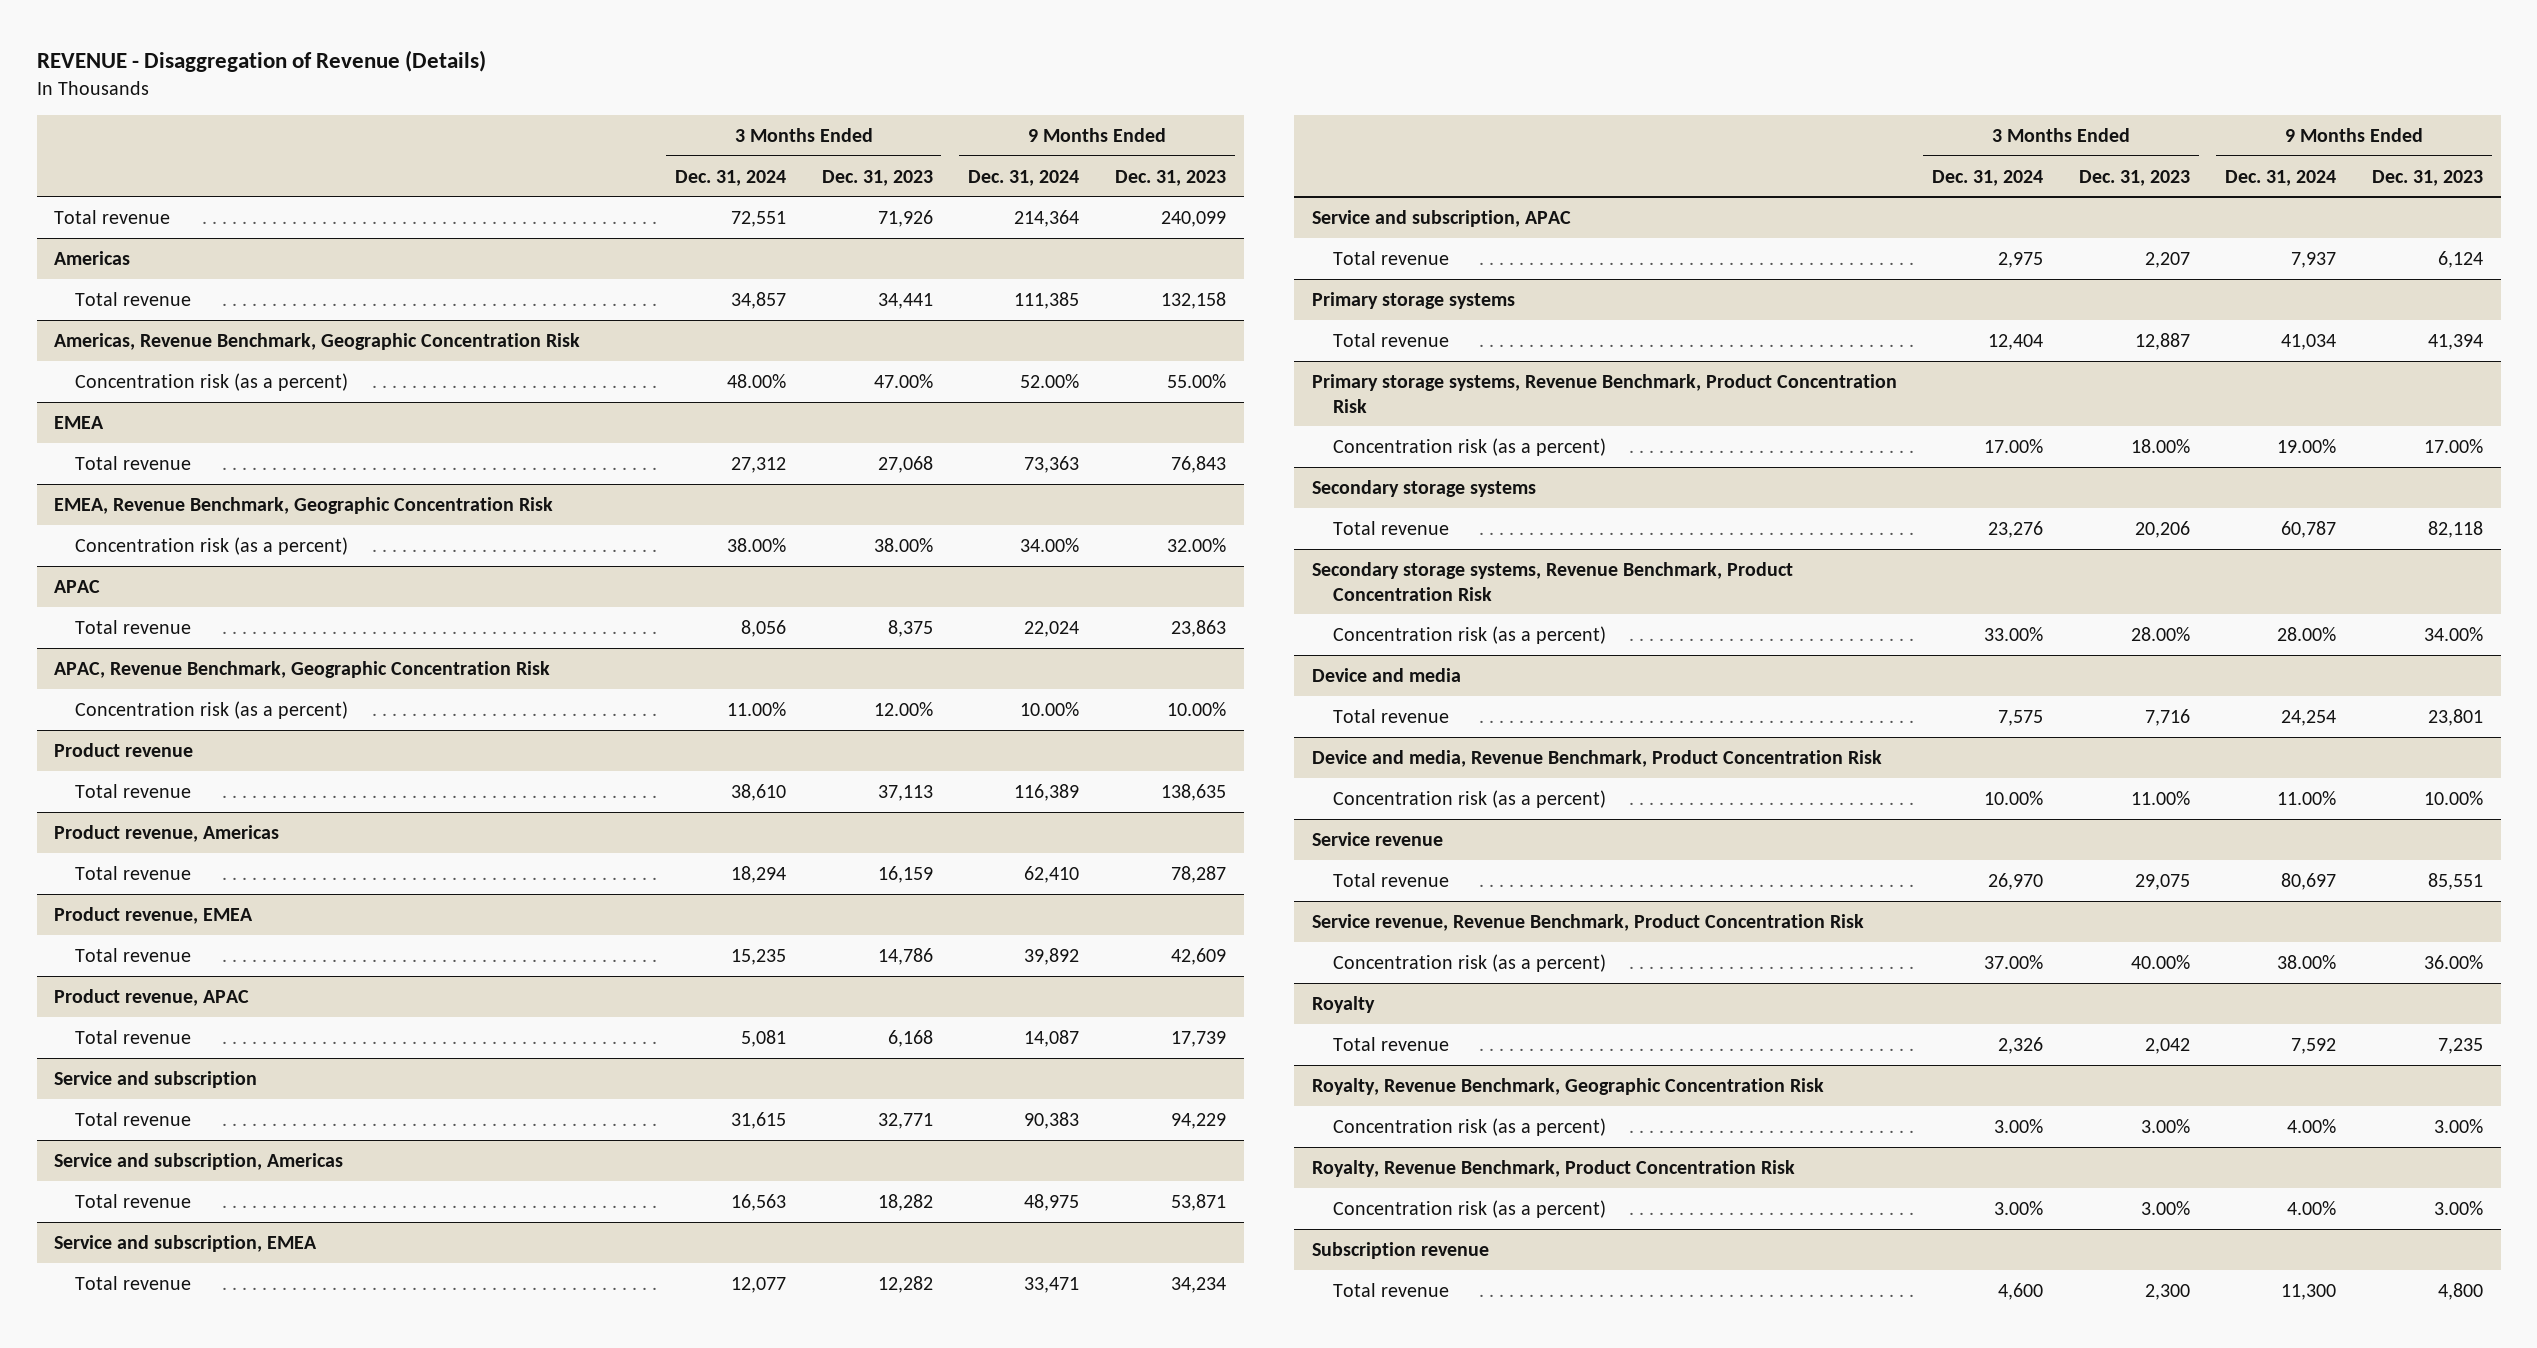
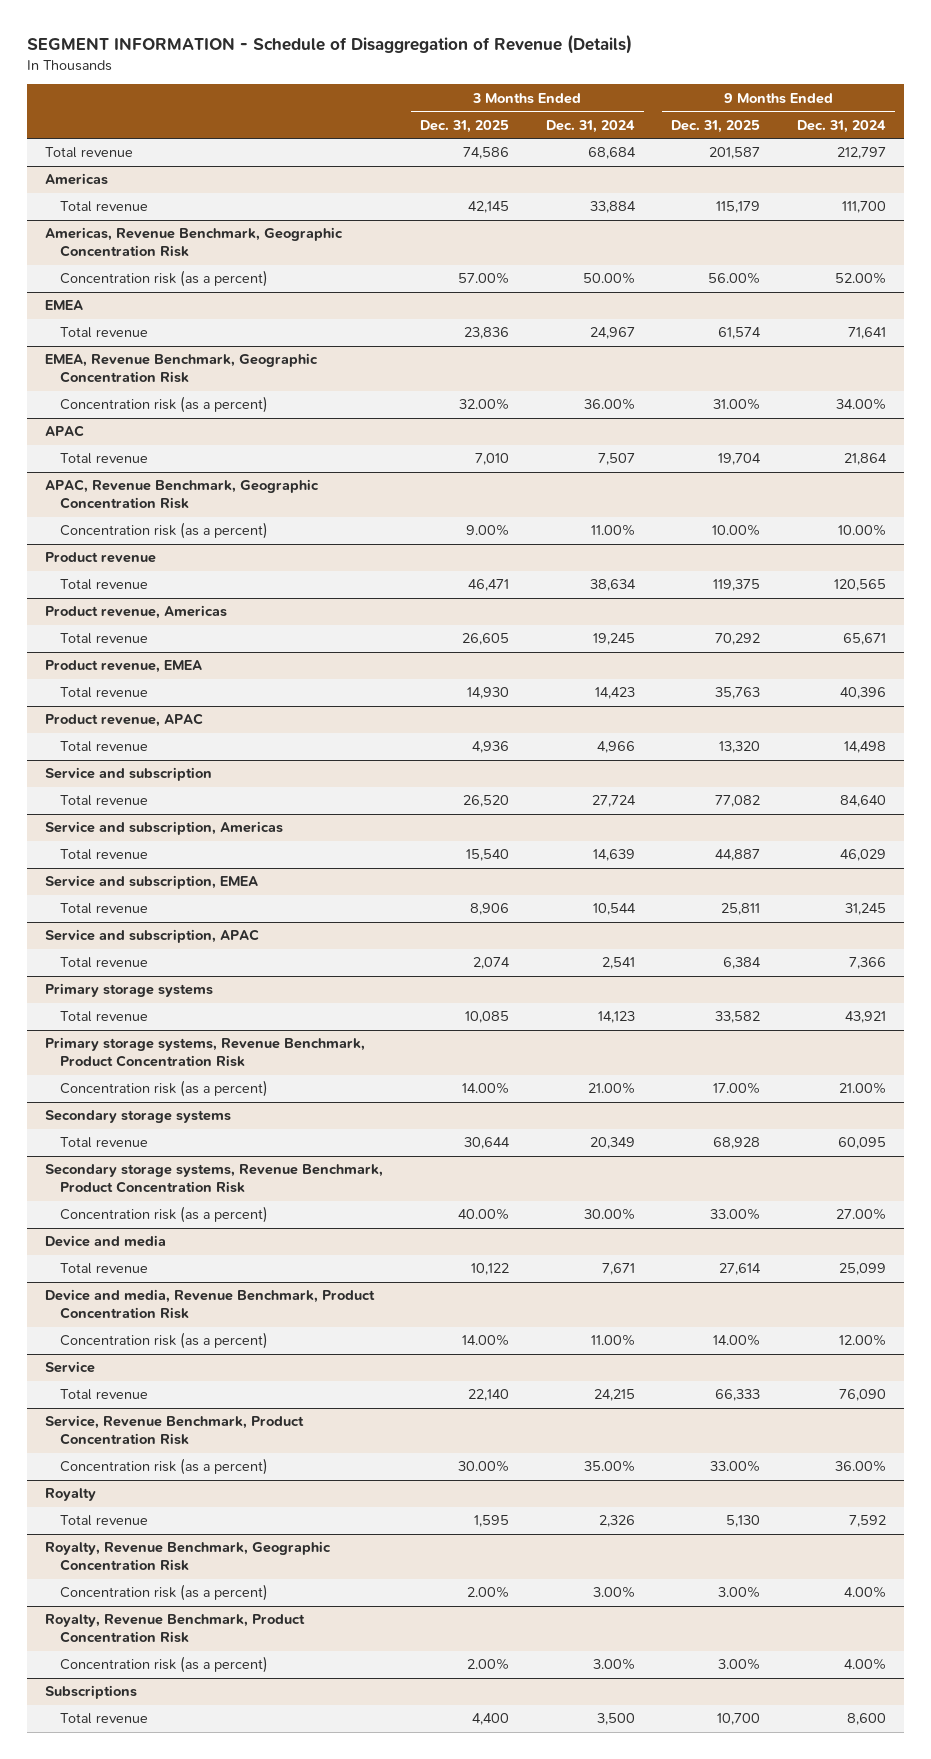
[36,49,486,72] REVENUE - Disaggregation of Revenue (Details) -> [27,33,633,54] SEGMENT INFORMATION - Schedule of Disaggregation of Revenue (Details)
[821,169,933,186] Dec. 31, 2023 -> none
[1114,169,1226,186] Dec. 31, 2023 -> none
none -> [420,119,510,133] Dec. 31, 2025
none -> [671,119,761,133] Dec. 31, 2025
[730,210,786,227] 72,551 -> [587,147,636,160] 68,684
[1014,209,1080,227] 214,364 -> [836,147,886,160] 212,797
[730,291,786,309] 34,857 -> [589,201,636,214] 33,884
[1014,291,1080,309] 111,385 -> [841,201,886,214] 111,700
[726,373,786,388] 48.00% -> [582,272,635,285] 50.00%
[730,456,786,473] 27,312 -> [589,327,635,340] 24,967
[1024,455,1080,473] 73,363 -> [847,327,886,340] 71,641
[726,537,786,552] 38.00% -> [583,398,635,411] 36.00%
[740,619,786,637] 8,056 -> [597,453,635,466] 7,507
[1024,620,1080,637] 22,024 -> [843,453,887,466] 21,864
[730,783,786,801] 38,610 -> [589,579,636,592] 38,634
[1014,783,1080,801] 116,389 -> [833,579,886,592] 120,565
[730,865,786,883] 18,294 -> [592,633,635,646] 19,245
[1024,865,1080,883] 62,410 -> [842,633,886,646] 65,671
[730,948,786,965] 15,235 -> [594,687,635,700] 14,423
[1024,947,1080,965] 39,892 -> [839,687,886,700] 40,396
[740,1029,786,1047] 5,081 -> [596,741,635,754] 4,966
[1024,1029,1080,1047] 14,087 -> [843,741,886,754] 14,498
[730,1111,786,1129] 31,615 -> [591,795,636,808] 27,724
[1024,1111,1080,1129] 90,383 -> [839,795,886,808] 84,640
[730,1193,786,1211] 16,563 -> [592,849,635,862] 14,639
[1024,1193,1080,1211] 48,975 -> [839,849,886,862] 46,029
[730,1276,786,1293] 12,077 -> [592,903,636,916] 10,544
[1024,1276,1080,1293] 33,471 -> [844,903,886,916] 31,245
[1998,251,2044,268] 2,975 -> [601,957,635,970] 2,541
[2291,251,2337,268] 7,937 -> [848,957,886,970] 7,366
[1988,333,2044,350] 12,404 -> [597,1011,635,1024] 14,123
[2281,333,2337,350] 41,034 -> [844,1011,886,1024] 43,921
[1984,438,2044,453] 17.00% -> [587,1082,635,1095] 21.00%
[2277,438,2337,453] 19.00% -> [838,1082,886,1095] 21.00%
[1988,520,2044,538] 23,276 -> [589,1137,635,1150] 20,349
[2281,520,2337,538] 60,787 -> [837,1137,886,1150] 60,095
[1984,626,2044,641] 33.00% -> [583,1208,635,1221] 30.00%
[2277,626,2337,641] 28.00% -> [835,1208,886,1221] 27.00%
[1998,709,2044,726] 7,575 -> [601,1263,635,1276] 7,671
[2281,709,2337,726] 24,254 -> [838,1263,886,1276] 25,099
[1984,790,2044,805] 10.00% -> [590,1334,635,1347] 11.00%
[2277,790,2337,805] 11.00% -> [838,1334,886,1347] 12.00%
[1311,831,1443,846] Service revenue -> [45,1361,96,1374] Service
[1988,872,2044,890] 26,970 -> [593,1389,635,1402] 24,215
[2281,872,2337,890] 80,697 -> [838,1389,886,1402] 76,090
[1311,913,1864,931] Service revenue, Revenue Benchmark, Product Concentration Risk -> [45,1415,305,1446] Service, Revenue Benchmark, Product Concentration Risk
[1984,954,2044,969] 37.00% -> [583,1460,635,1473] 35.00%
[2277,954,2337,969] 38.00% -> [834,1460,886,1473] 36.00%
[1311,1241,1489,1259] Subscription revenue -> [45,1685,138,1700] Subscriptions
[1998,1282,2044,1300] 4,600 -> [596,1713,635,1726] 3,500
[2281,1283,2337,1300] 11,300 -> [846,1713,886,1726] 8,600

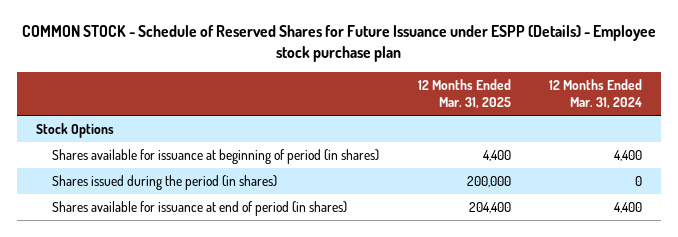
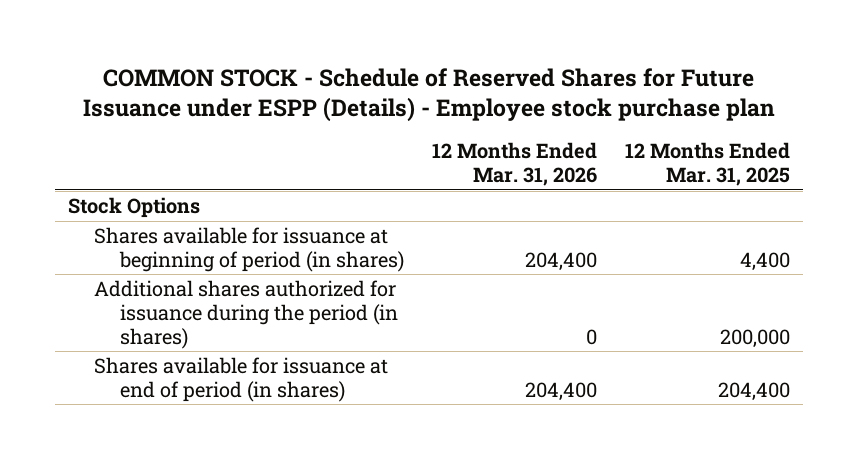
[549,78,643,110] 12 Months Ended Mar. 31, 2024 -> none
none -> [431,142,597,187] 12 Months Ended Mar. 31, 2026
[52,174,278,190] Shares issued during the period (in shares) -> [94,279,399,349] Additional shares authorized for issuance during the period (in shares)

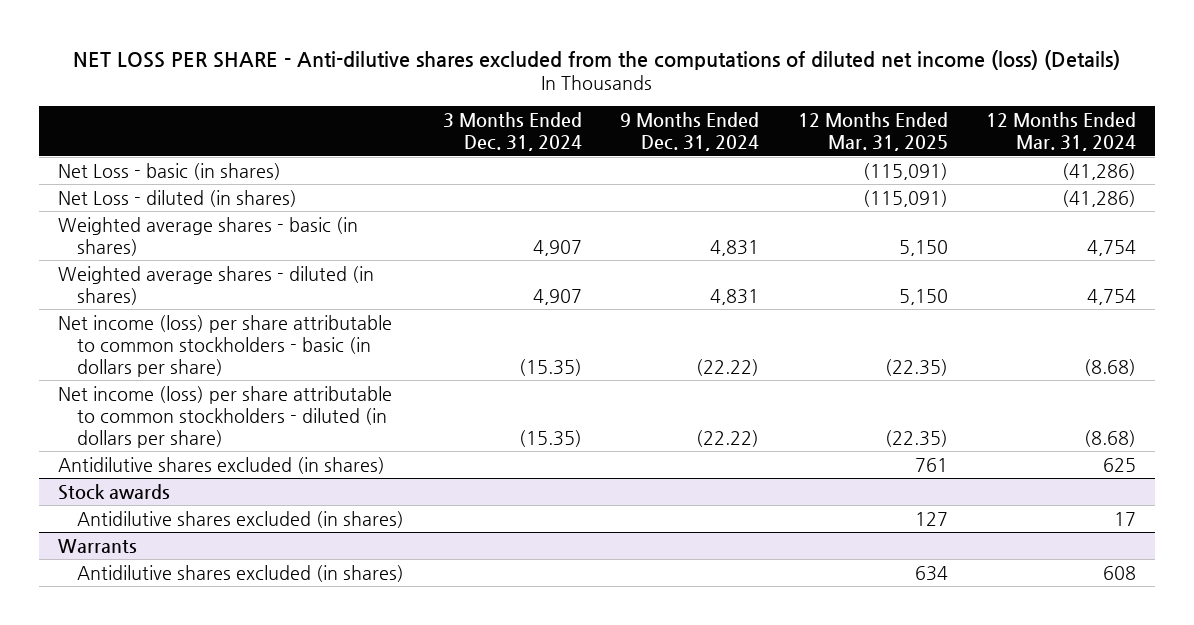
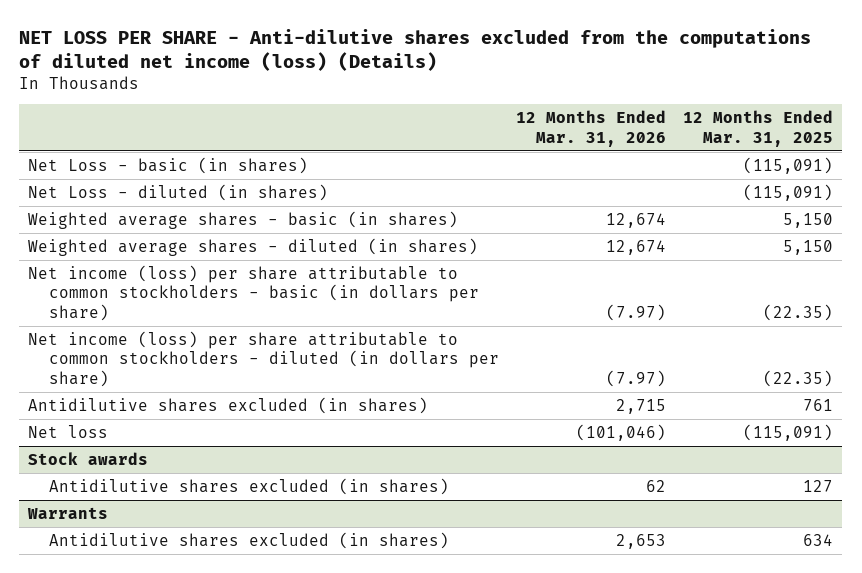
[442,112,582,151] 3 Months Ended Dec. 31, 2024 -> none
[620,112,760,151] 9 Months Ended Dec. 31, 2024 -> none
[986,112,1137,151] 12 Months Ended Mar. 31, 2024 -> none
none -> [516,110,667,147] 12 Months Ended Mar. 31, 2026
none -> [28,425,109,439] Net loss

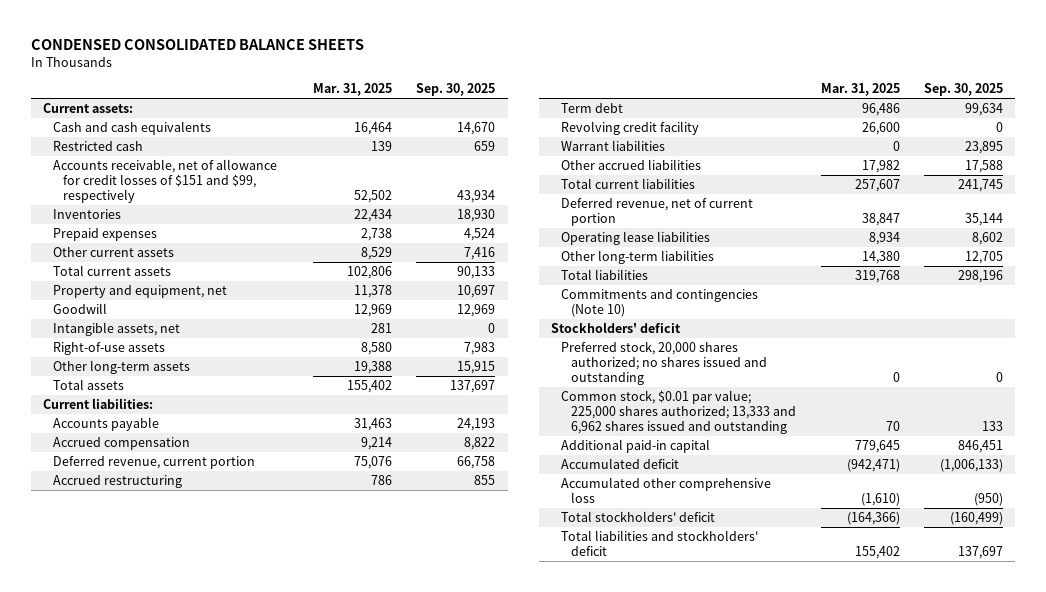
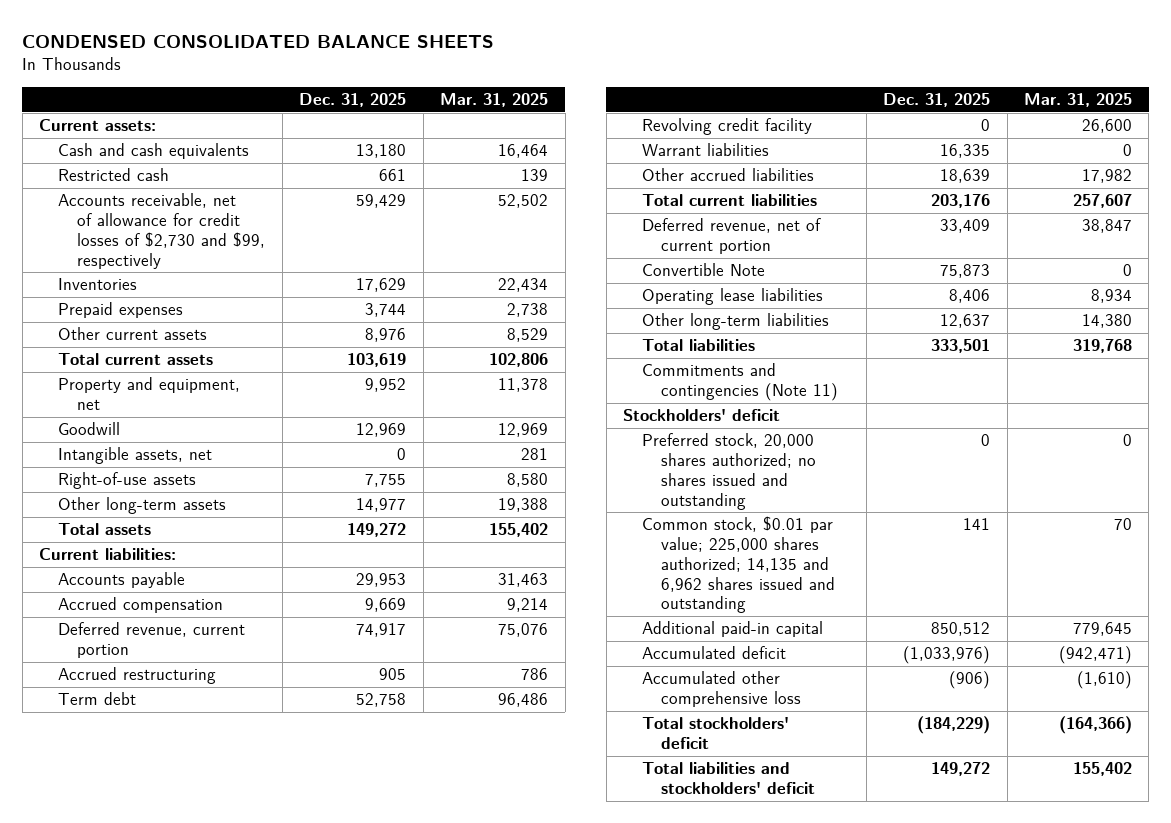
[416,83,496,97] Sep. 30, 2025 -> none
none -> [299,93,407,108] Dec. 31, 2025
[53,159,278,203] Accounts receivable, net of allowance for credit losses of $151 and $99, respectively -> [58,193,266,269] Accounts receivable, net of allowance for credit losses of $2,730 and $99, respectively
none -> [642,263,766,277] Convertible Note
[561,289,759,318] Commitments and contingencies (Note 10) -> [642,363,839,402] Commitments and contingencies (Note 11)
[561,390,797,434] Common stock, $0.01 par value; 225,000 shares authorized; 13,333 and 6,962 shares issued and outstanding -> [642,516,836,614] Common stock, $0.01 par value; 225,000 shares authorized; 14,135 and 6,962 shares issued and outstanding

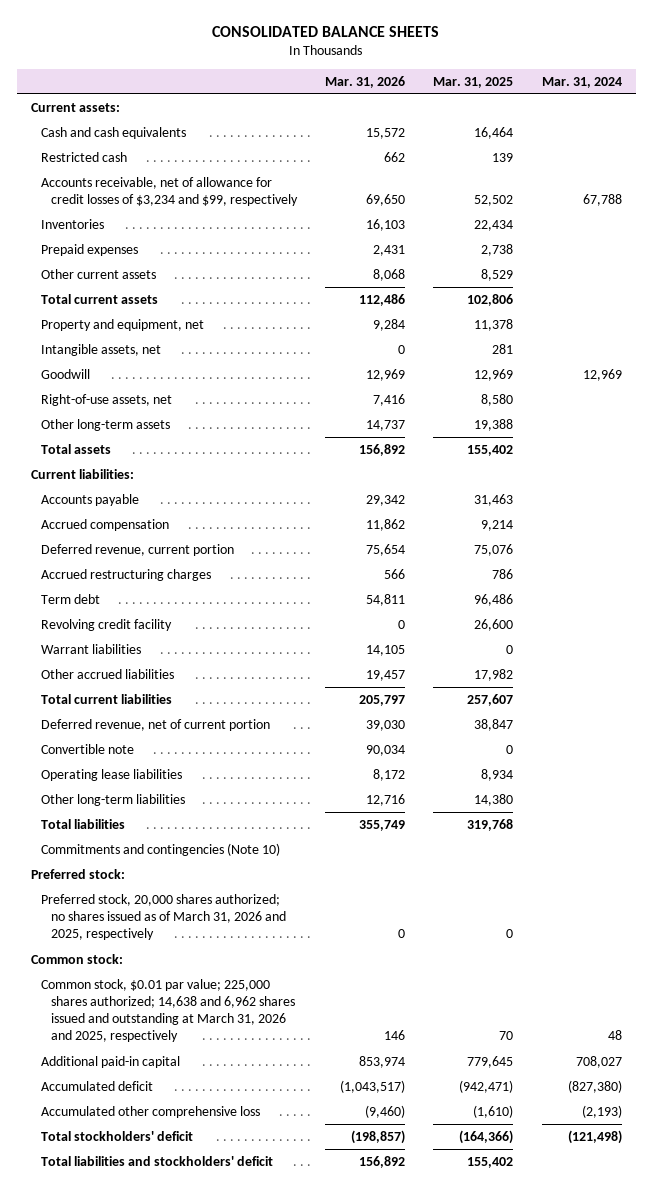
[22,35,495,49] CONDENSED CONSOLIDATED BALANCE SHEETS -> [212,26,440,38] CONSOLIDATED BALANCE SHEETS
[299,93,407,108] Dec. 31, 2025 -> none
none -> [325,75,406,88] Mar. 31, 2026
none -> [541,76,622,88] Mar. 31, 2024
[58,193,266,269] Accounts receivable, net of allowance for credit losses of $2,730 and $99, respectively -> [40,177,299,207] Accounts receivable, net of allowance for credit losses of $3,234 and $99, respectively
[58,422,121,436] Goodwill -> [40,369,90,380] Goodwill
[58,472,197,490] Right-of-use assets -> [40,394,172,407] Right-of-use assets, net
[58,667,217,685] Accrued restructuring -> [40,569,211,582] Accrued restructuring charges
[642,263,766,277] Convertible Note -> [40,744,134,755] Convertible note
[623,409,781,422] Stockholders' deficit -> none
[642,363,839,402] Commitments and contingencies (Note 11) -> [40,843,280,857] Commitments and contingencies (Note 10)
none -> [30,869,125,880] Preferred stock:
[642,433,817,510] Preferred stock, 20,000 shares authorized; no shares issued and outstanding -> [40,894,287,941] Preferred stock, 20,000 shares authorized; no shares issued as of March 31, 2026 and 2025, respectively
none -> [30,954,123,965] Common stock:
[642,516,836,614] Common stock, $0.01 par value; 225,000 shares authorized; 14,135 and 6,962 shares issued and outstanding -> [40,979,296,1043] Common stock, $0.01 par value; 225,000 shares authorized; 14,638 and 6,962 shares issued and outstanding at March 31, 2026 and 2025, respectively

